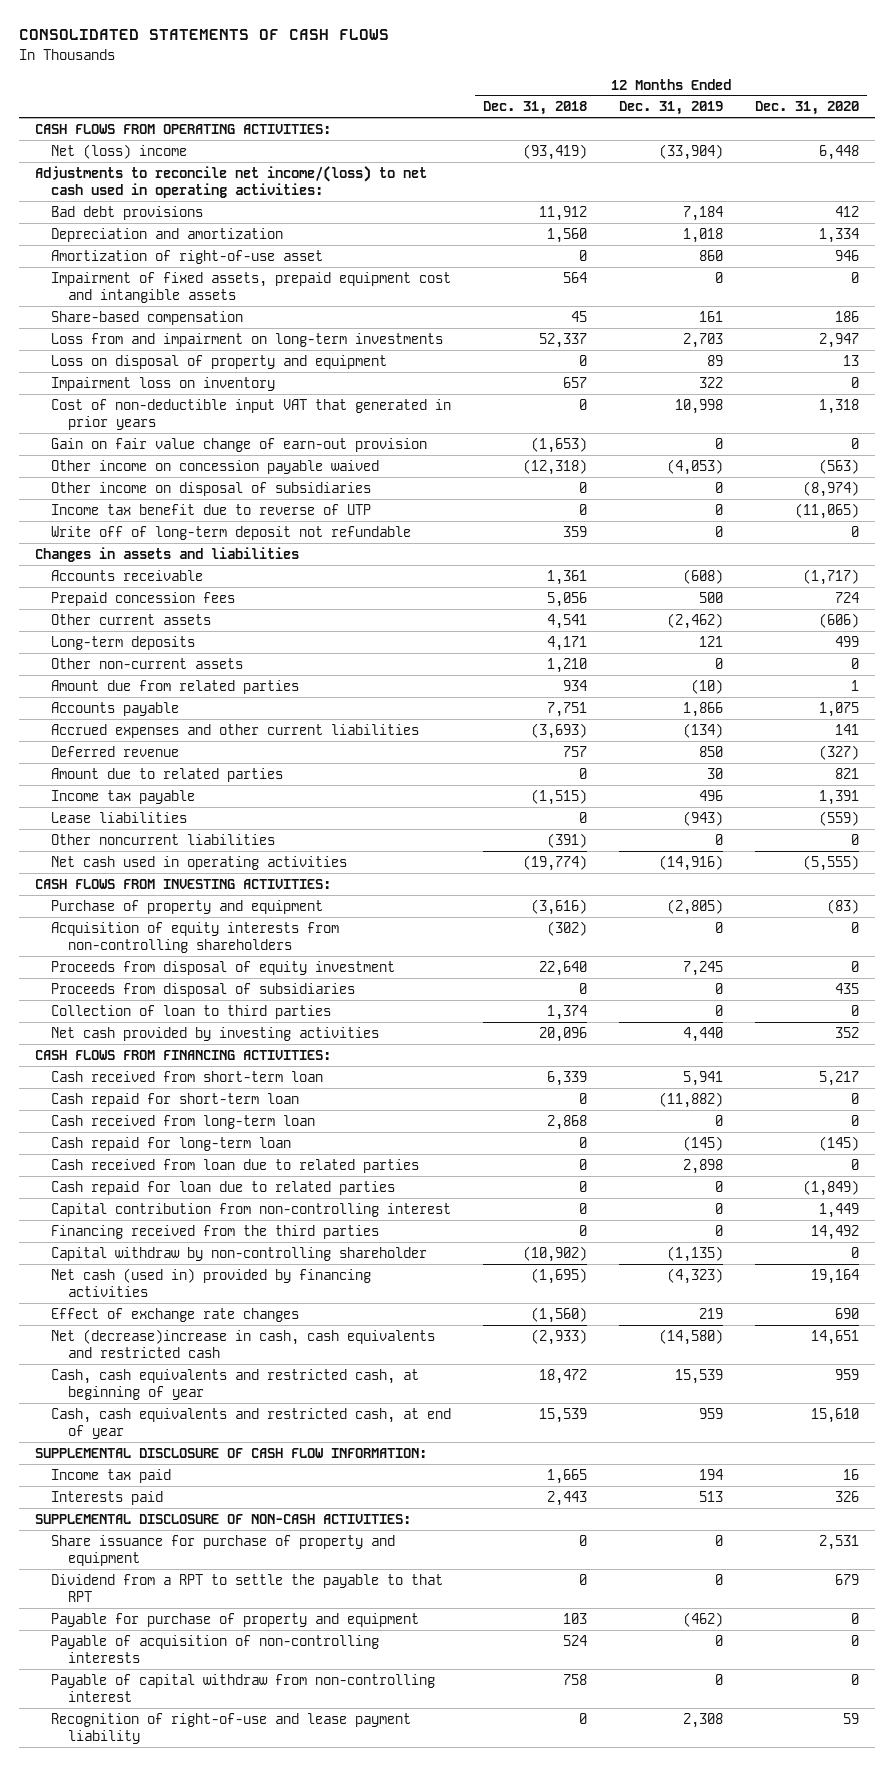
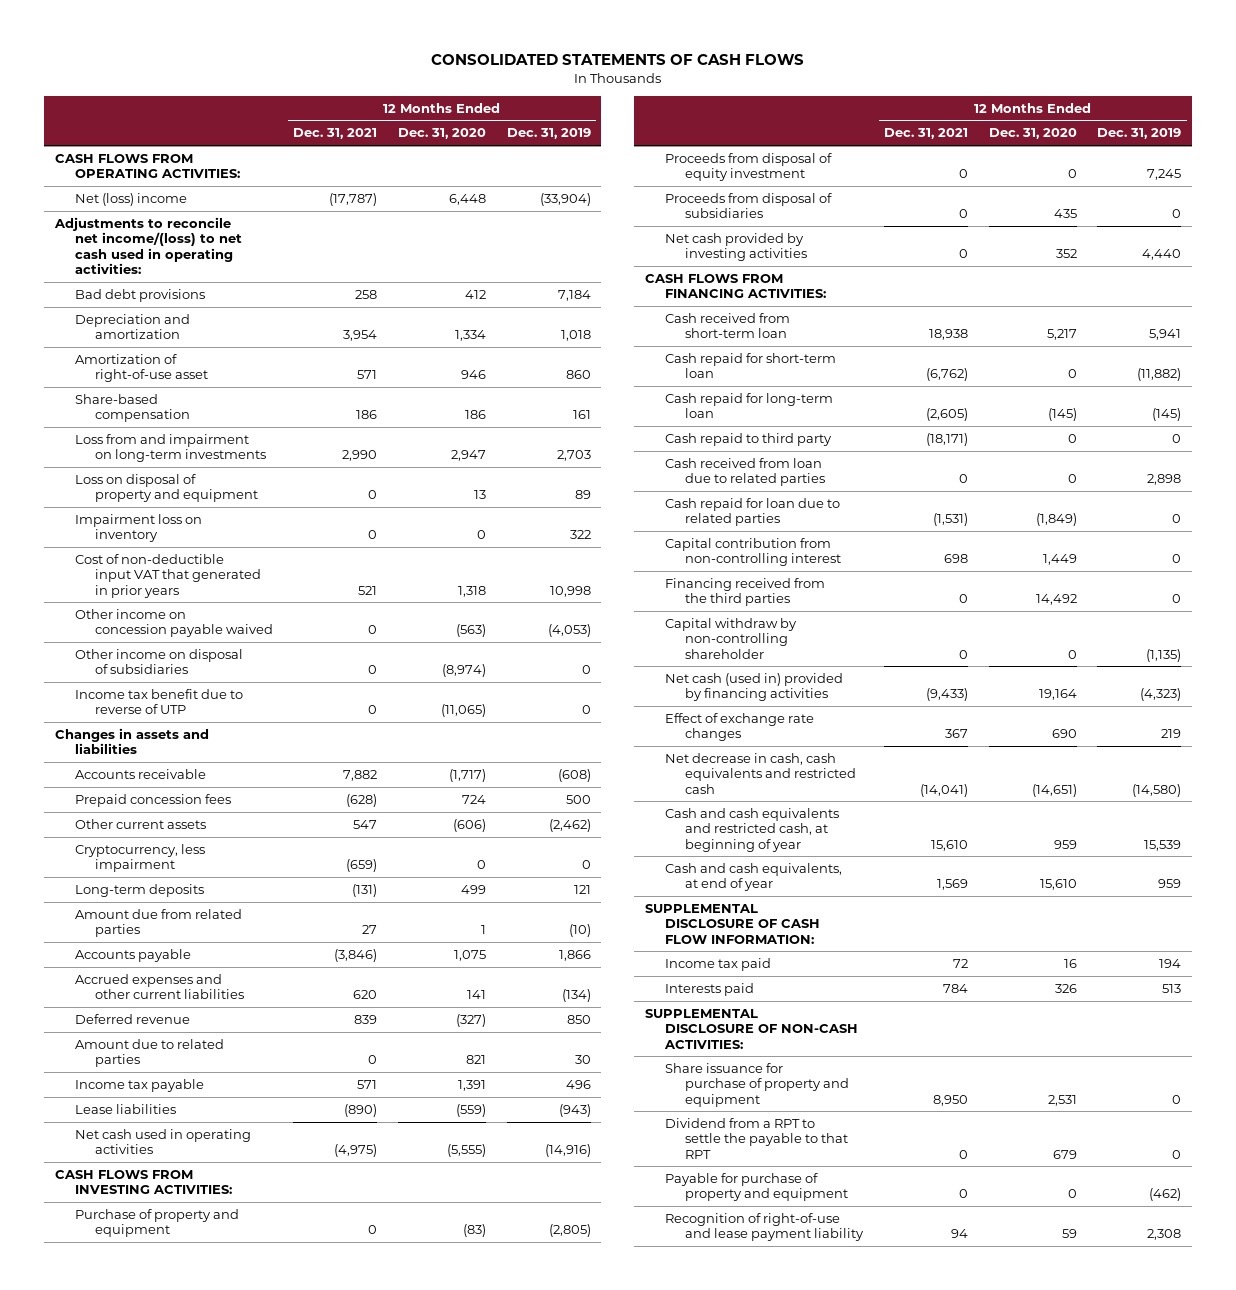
[483,101,588,116] Dec. 31, 2018 -> none
none -> [293,128,378,140] Dec. 31, 2021
[51,271,452,304] Impairment of fixed assets, prepaid equipment cost and intangible assets -> none
[51,437,428,452] Gain on fair value change of earn-out provision -> none
[51,525,412,540] Write off of long-term deposit not refundable -> none
none -> [74,843,205,873] Cryptocurrency, less impairment
[51,657,244,669] Other non-current assets -> none
[51,833,276,845] Other noncurrent liabilities -> none
[51,921,340,954] Acquisition of equity interests from non-controlling shareholders -> none
[51,1004,332,1019] Collection of loan to third parties -> none
[51,1114,316,1129] Cash received from long-term loan -> none
none -> [664,432,832,446] Cash repaid to third party
[51,1328,436,1359] Net (decrease)increase in cash, cash equivalents and restricted cash -> [664,752,856,794] Net decrease in cash, cash equivalents and restricted cash
[811,1329,860,1345] 14,651 -> [1031,783,1077,797] (14,651)
[51,1368,420,1401] Cash, cash equivalents and restricted cash, at beginning of year -> [664,807,839,852] Cash and cash equivalents and restricted cash, at beginning of year
[51,1407,452,1440] Cash, cash equivalents and restricted cash, at end of year -> [664,862,842,892] Cash and cash equivalents, at end of year
[51,1634,380,1664] Payable of acquisition of non-controlling interests -> none
[51,1673,436,1703] Payable of capital withdraw from non-controlling interest -> none

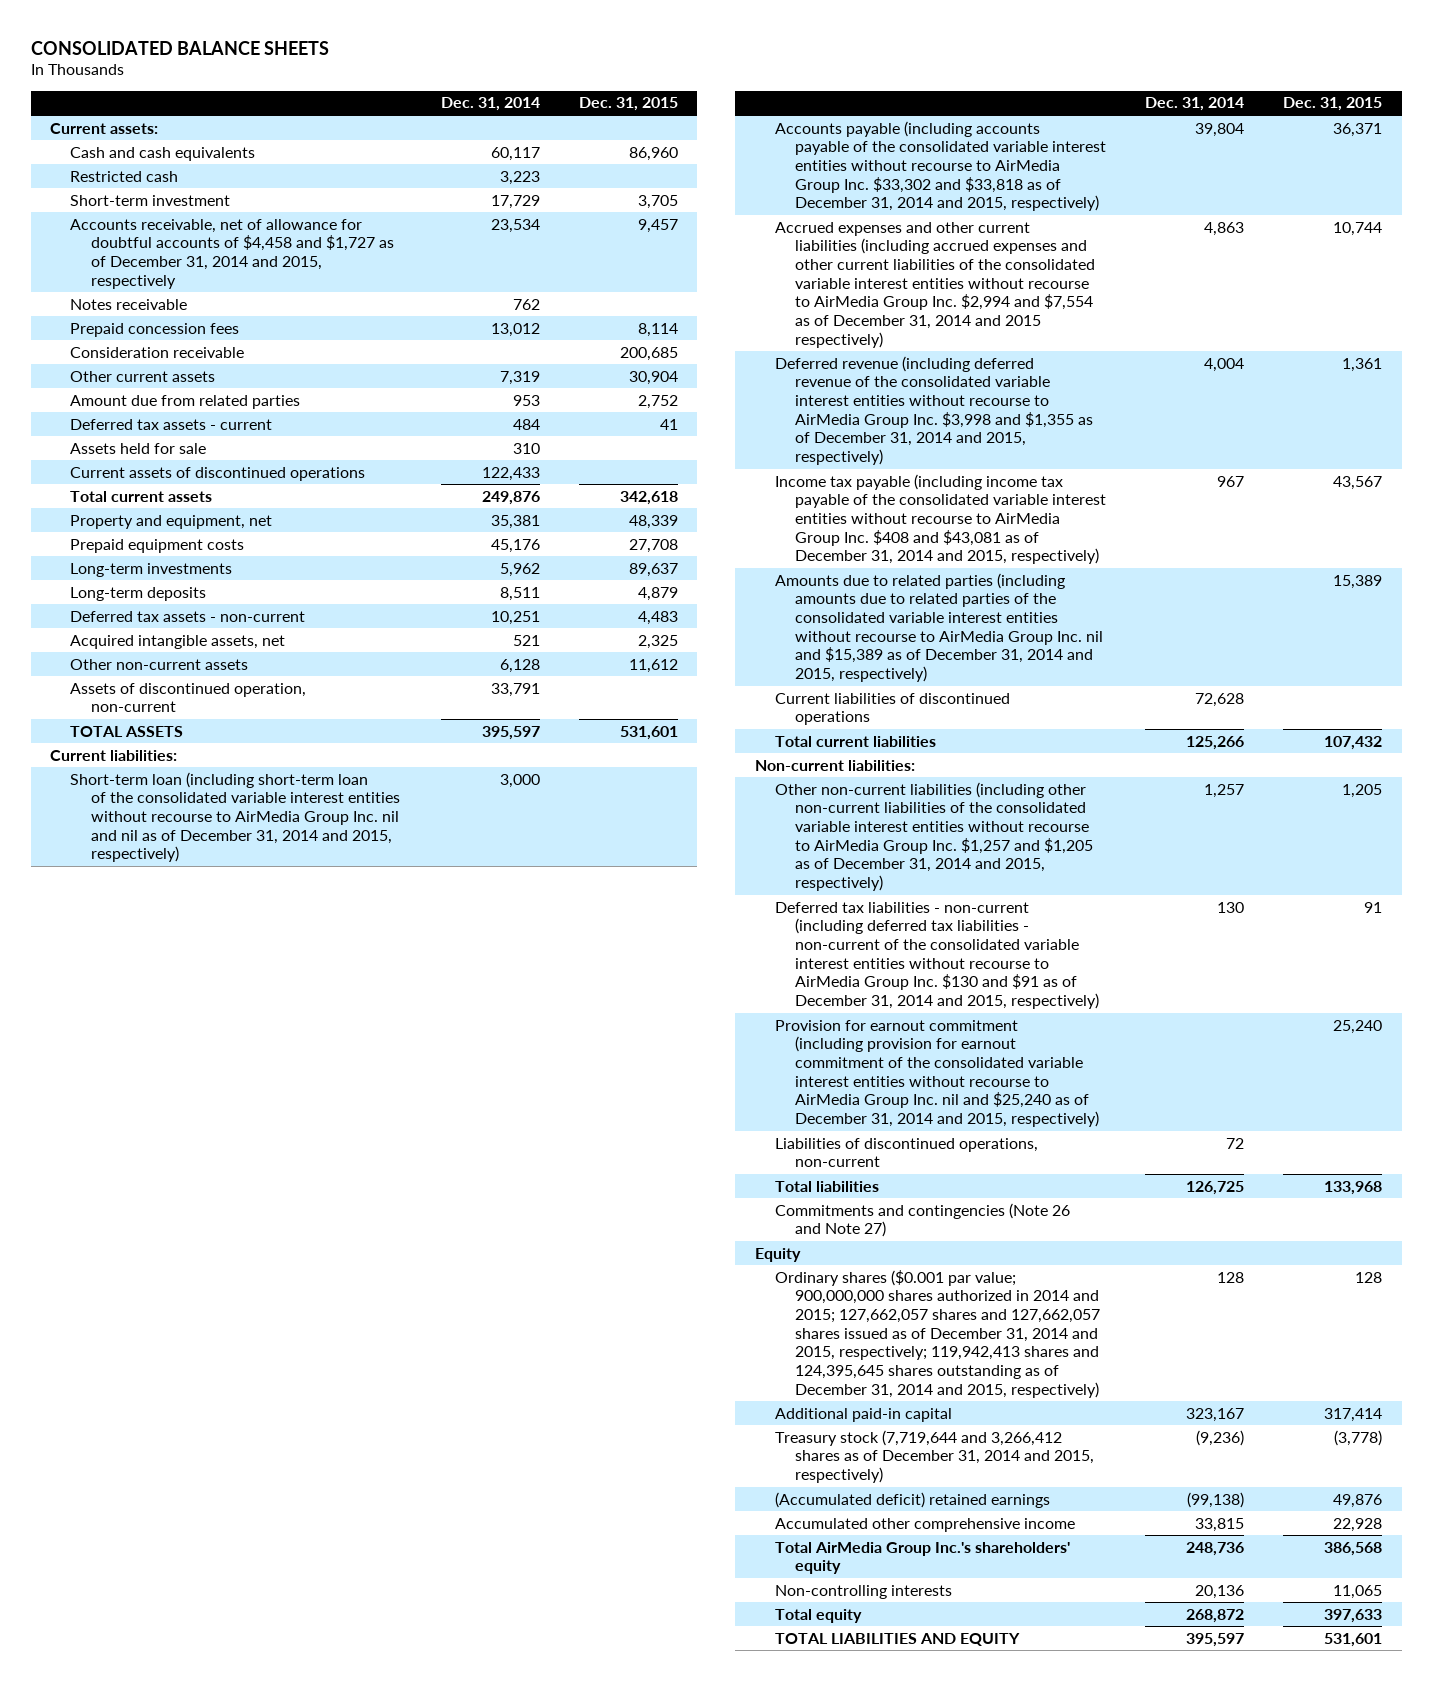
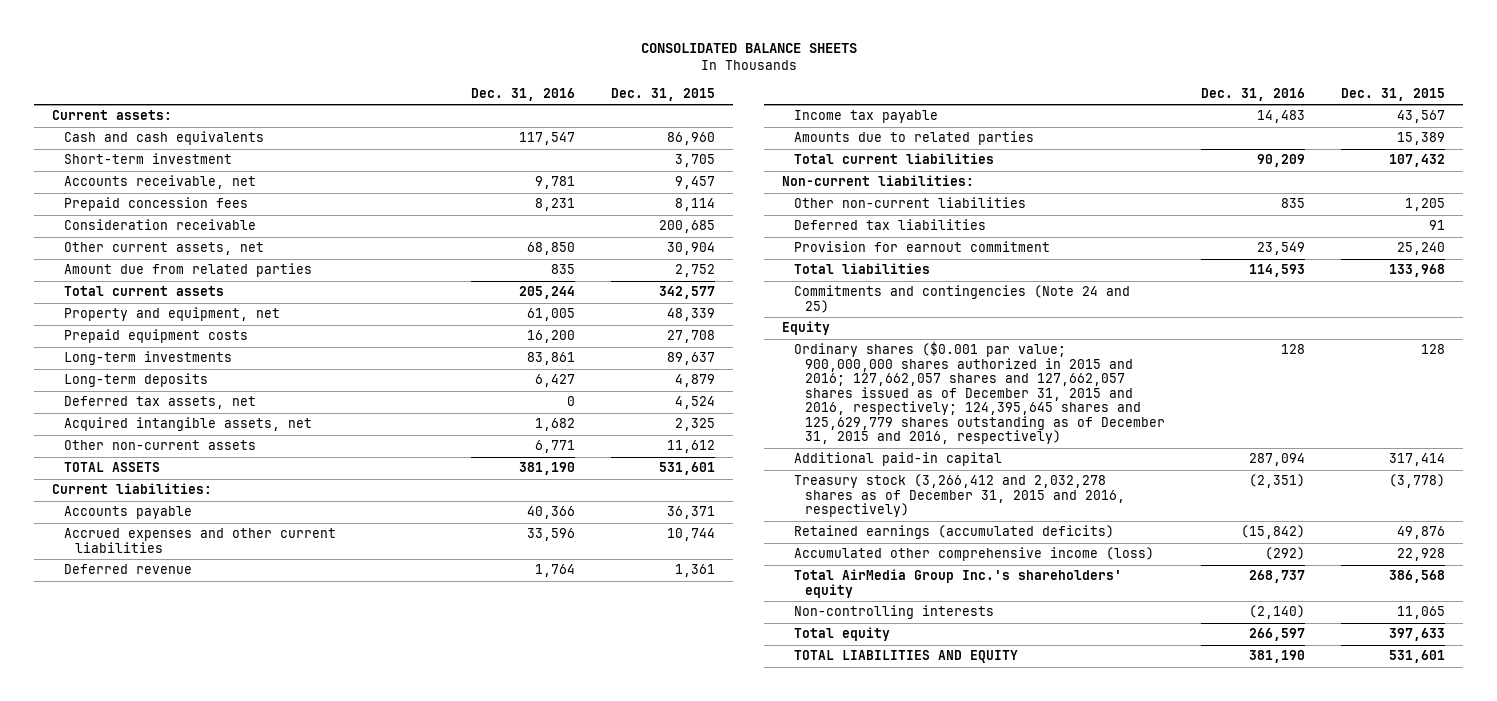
[440,97,540,112] Dec. 31, 2014 -> none
none -> [471,87,576,101] Dec. 31, 2016
[70,170,179,182] Restricted cash -> none
[70,298,188,310] Notes receivable -> none
[70,218,394,289] Accounts receivable, net of allowance for doubtful accounts of $4,458 and $1,727 as of December 31, 2014 and 2015, respectively -> [63,175,256,190] Accounts receivable, net
[70,370,216,382] Other current assets -> [63,242,264,256] Other current assets, net
[70,418,273,430] Deferred tax assets - current -> none
[70,442,207,454] Assets held for sale -> none
[70,466,366,481] Current assets of discontinued operations -> none
[619,490,678,505] 342,618 -> [659,286,716,300] 342,577
[70,610,306,622] Deferred tax assets - non-current -> [63,396,256,410] Deferred tax assets, net
[637,610,678,625] 4,483 -> [675,396,716,410] 4,524
[70,682,307,713] Assets of discontinued operation, non-current -> none
[70,771,400,863] Short-term loan (including short-term loan of the consolidated variable interest entities without recourse to AirMedia Group Inc. nil and nil as of December 31, 2014 and 2015, respectively) -> none
[775,692,1011,726] Current liabilities of discontinued operations -> none
[775,120,1107,212] Accounts payable (including accounts payable of the consolidated variable interest entities without recourse to AirMedia Group Inc. $33,302 and $33,818 as of December 31, 2014 and 2015, respectively) -> [63,506,192,520] Accounts payable
[775,221,1096,348] Accrued expenses and other current liabilities (including accrued expenses and other current liabilities of the consolidated variable interest entities without recourse to AirMedia Group Inc. $2,994 and $7,554 as of December 31, 2014 and 2015 respectively) -> [63,528,336,553] Accrued expenses and other current liabilities
[775,355,1094,466] Deferred revenue (including deferred revenue of the consolidated variable interest entities without recourse to AirMedia Group Inc. $3,998 and $1,355 as of December 31, 2014 and 2015, respectively) -> [63,564,192,575] Deferred revenue
[775,473,1107,565] Income tax payable (including income tax payable of the consolidated variable interest entities without recourse to AirMedia Group Inc. $408 and $43,081 as of December 31, 2014 and 2015, respectively) -> [793,110,938,124] Income tax payable
[775,572,1104,683] Amounts due to related parties (including amounts due to related parties of the consolidated variable interest entities without recourse to AirMedia Group Inc. nil and $15,389 as of December 31, 2014 and 2015, respectively) -> [793,131,1034,146] Amounts due to related parties
[775,1137,1039,1168] Liabilities of discontinued operations, non-current -> none
[775,781,1094,892] Other non-current liabilities (including other non-current liabilities of the consolidated variable interest entities without recourse to AirMedia Group Inc. $1,257 and $1,205 as of December 31, 2014 and 2015, respectively) -> [793,197,1026,209] Other non-current liabilities
[775,901,1100,1010] Deferred tax liabilities - non-current (including deferred tax liabilities - non-current of the consolidated variable interest entities without recourse to AirMedia Group Inc. $130 and $91 as of December 31, 2014 and 2015, respectively) -> [793,219,986,231] Deferred tax liabilities
[775,1019,1100,1128] Provision for earnout commitment (including provision for earnout commitment of the consolidated variable interest entities without recourse to AirMedia Group Inc. nil and $25,240 as of December 31, 2014 and 2015, respectively) -> [793,241,1050,253] Provision for earnout commitment
[775,1202,1071,1238] Commitments and contingencies (Note 26 and Note 27) -> [793,285,1130,313] Commitments and contingencies (Note 24 and 25)
[775,1269,1101,1398] Ordinary shares ($0.001 par value; 900,000,000 shares authorized in 2014 and 2015; 127,662,057 shares and 127,662,057 shares issued as of December 31, 2014 and 2015, respectively; 119,942,413 shares and 124,395,645 shares outstanding as of December 31, 2014 and 2015, respectively) -> [793,341,1166,445] Ordinary shares ($0.001 par value; 900,000,000 shares authorized in 2015 and 2016; 127,662,057 shares and 127,662,057 shares issued as of December 31, 2015 and 2016, respectively; 124,395,645 shares and 125,629,779 shares outstanding as of December 31, 2015 and 2016, respectively)
[775,1429,1095,1484] Treasury stock (7,719,644 and 3,266,412 shares as of December 31, 2014 and 2015, respectively) -> [793,474,1126,518] Treasury stock (3,266,412 and 2,032,278 shares as of December 31, 2015 and 2016, respectively)
[775,1491,1051,1508] (Accumulated deficit) retained earnings -> [793,525,1114,540] Retained earnings (accumulated deficits)
[775,1517,1076,1532] Accumulated other comprehensive income -> [793,547,1154,562] Accumulated other comprehensive income (loss)

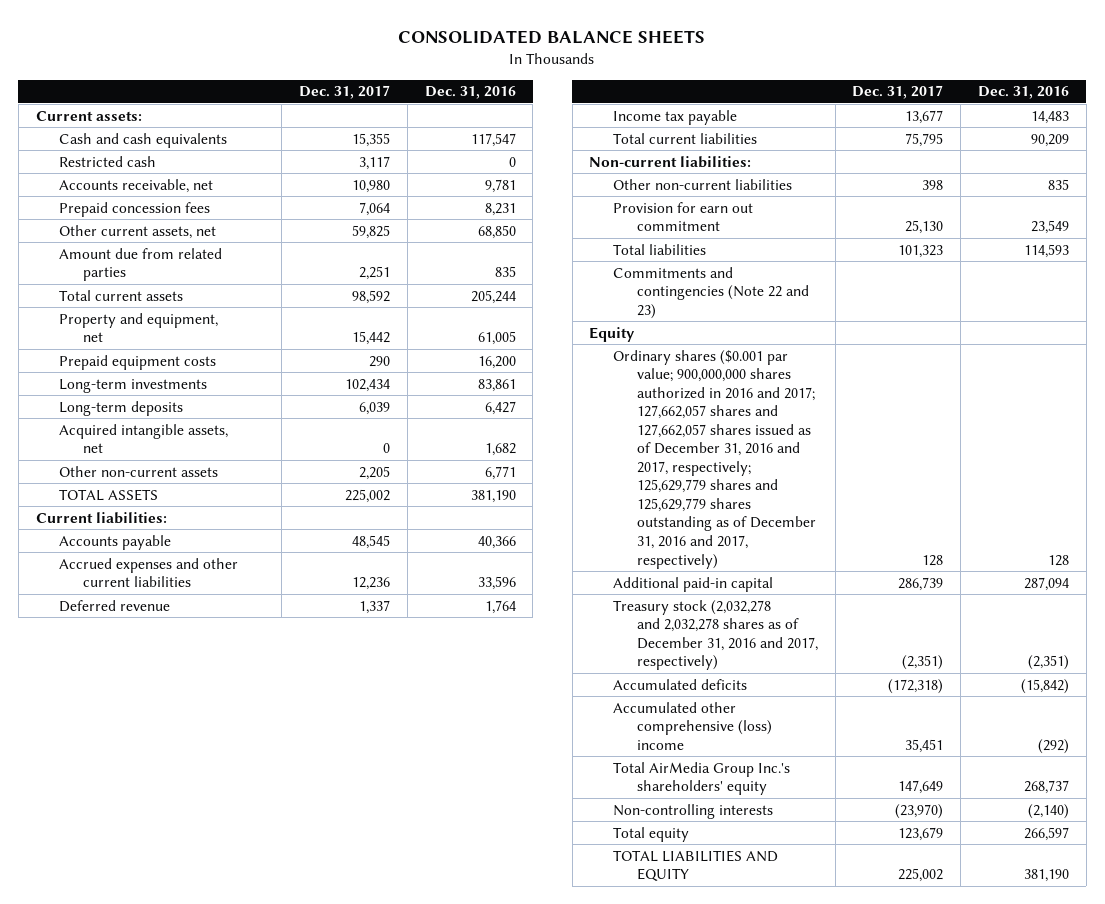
[611,87,716,101] Dec. 31, 2015 -> none
none -> [298,85,390,100] Dec. 31, 2017
[63,153,232,165] Short-term investment -> none
none -> [59,155,157,167] Restricted cash
[63,219,256,231] Consideration receivable -> none
[63,396,256,410] Deferred tax assets, net -> none
[793,131,1034,146] Amounts due to related parties -> none
[793,219,986,231] Deferred tax liabilities -> none
[793,241,1050,253] Provision for earnout commitment -> [613,201,754,232] Provision for earn out commitment
[793,285,1130,313] Commitments and contingencies (Note 24 and 25) -> [613,266,809,319] Commitments and contingencies (Note 22 and 23)
[793,341,1166,445] Ordinary shares ($0.001 par value; 900,000,000 shares authorized in 2015 and 2016; 127,662,057 shares and 127,662,057 shares issued as of December 31, 2015 and 2016, respectively; 124,395,645 shares and 125,629,779 shares outstanding as of December 31, 2015 and 2016, respectively) -> [613,349,816,569] Ordinary shares ($0.001 par value; 900,000,000 shares authorized in 2016 and 2017; 127,662,057 shares and 127,662,057 shares issued as of December 31, 2016 and 2017, respectively; 125,629,779 shares and 125,629,779 shares outstanding as of December 31, 2016 and 2017, respectively)
[793,474,1126,518] Treasury stock (3,266,412 and 2,032,278 shares as of December 31, 2015 and 2016, respectively) -> [613,599,818,671] Treasury stock (2,032,278 and 2,032,278 shares as of December 31, 2016 and 2017, respectively)
[793,525,1114,540] Retained earnings (accumulated deficits) -> [613,678,748,690] Accumulated deficits
[793,547,1154,562] Accumulated other comprehensive income (loss) -> [613,701,772,750] Accumulated other comprehensive (loss) income

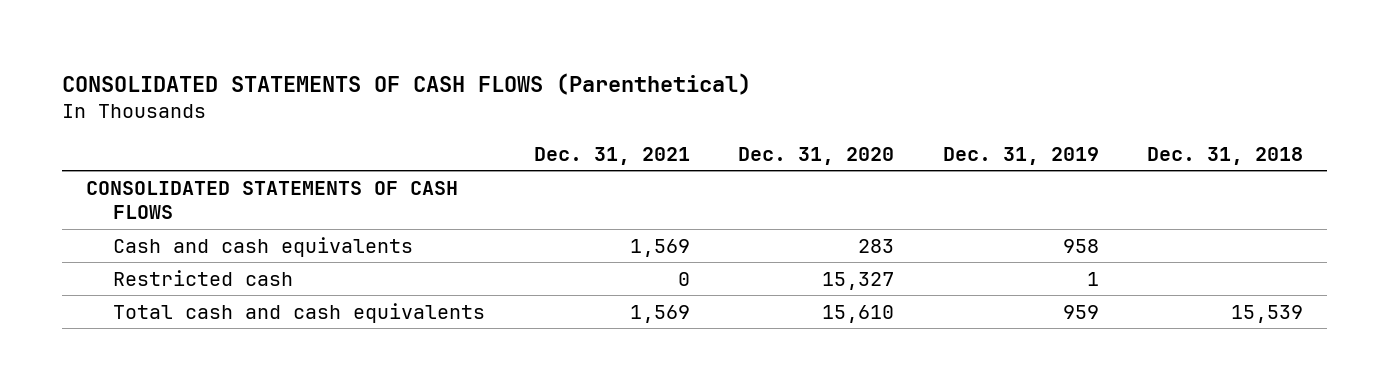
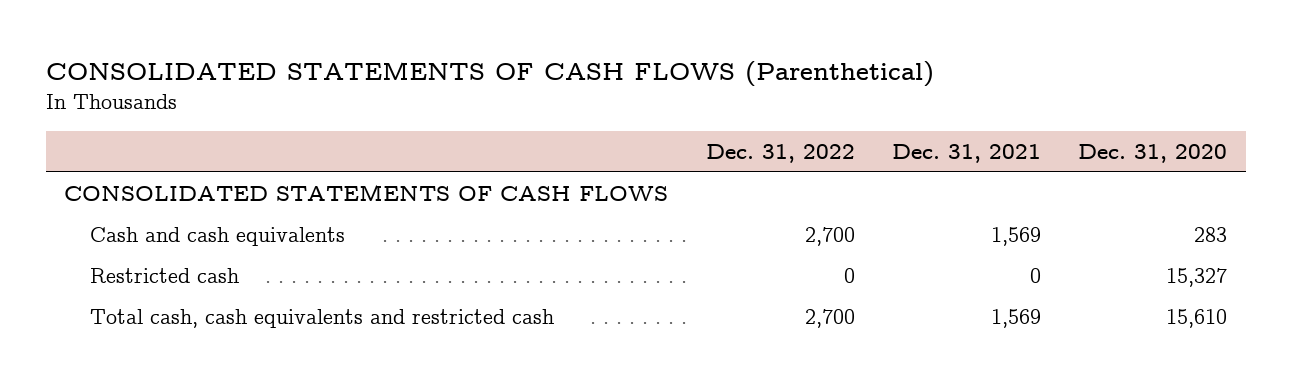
[942,146,1099,165] Dec. 31, 2019 -> none
[1146,146,1303,165] Dec. 31, 2018 -> none
none -> [705,143,855,163] Dec. 31, 2022
[113,302,486,323] Total cash and cash equivalents -> [90,309,555,329] Total cash, cash equivalents and restricted cash

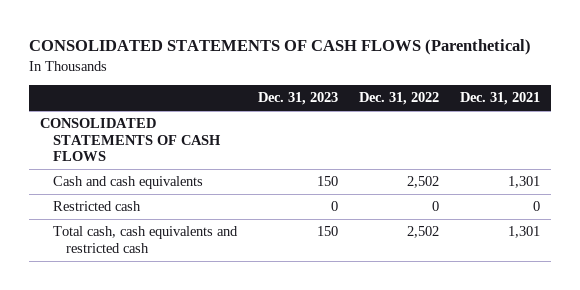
[1077,143,1227,163] Dec. 31, 2020 -> none
none -> [257,92,338,106] Dec. 31, 2023
[804,227,855,247] 2,700 -> [407,176,440,189] 2,502
[990,227,1041,247] 1,569 -> [508,176,541,189] 1,301
[804,309,855,329] 2,700 -> [407,226,440,239] 2,502
[990,309,1041,329] 1,569 -> [508,226,541,239] 1,301

